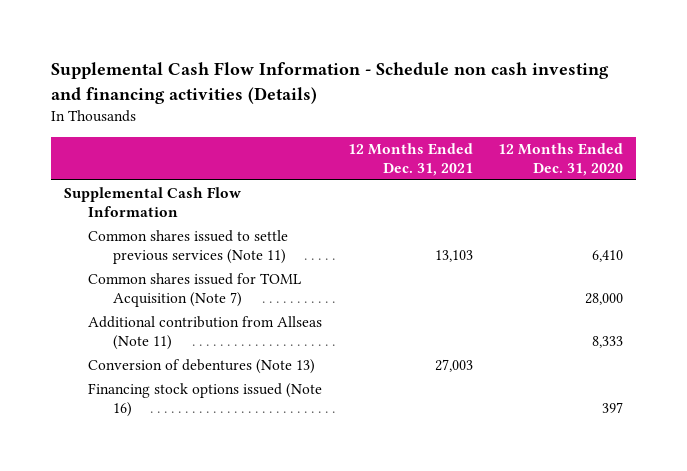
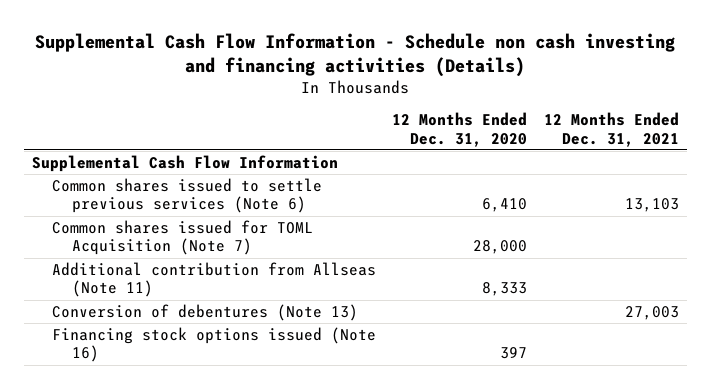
[88,230,289,265] Common shares issued to settle previous services (Note 11) -> [51,178,322,214] Common shares issued to settle previous services (Note 6)

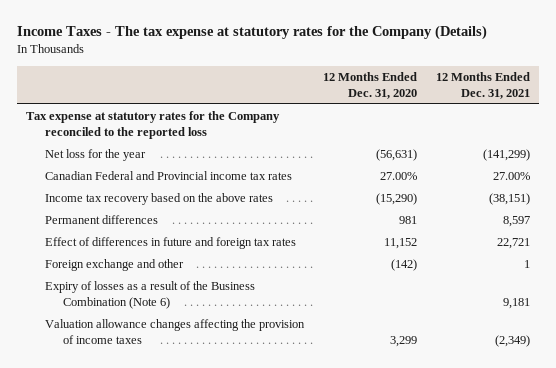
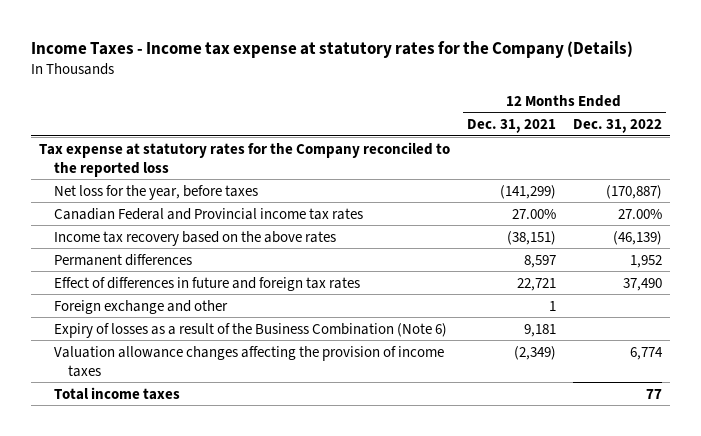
[16,25,487,41] Income Taxes - The tax expense at statutory rates for the Company (Details) -> [31,41,634,59] Income Taxes - Income tax expense at statutory rates for the Company (Details)
[322,72,417,99] 12 Months Ended Dec. 31, 2020 -> none
none -> [572,119,662,134] Dec. 31, 2022
[44,149,146,162] Net loss for the year -> [53,184,258,200] Net loss for the year, before taxes
none -> [53,386,180,400] Total income taxes

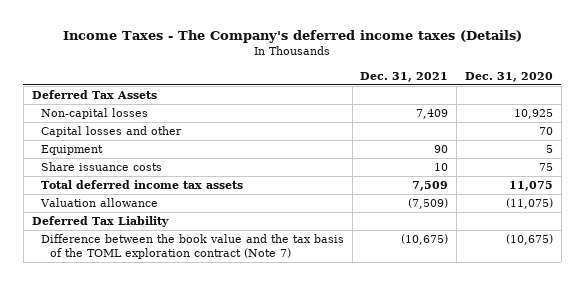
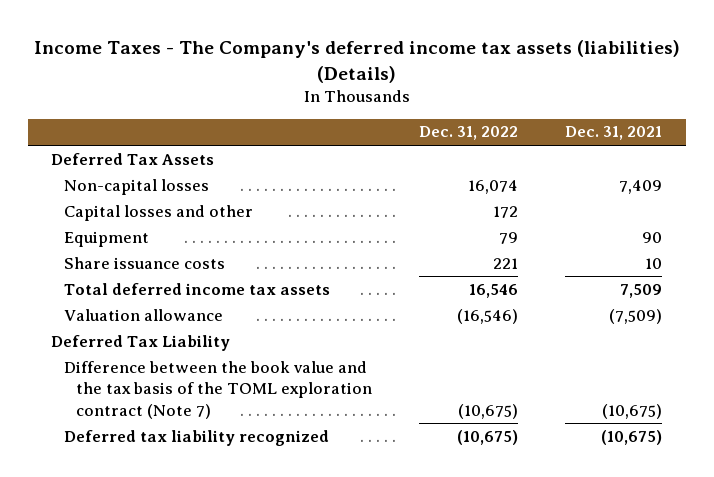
[63,30,523,44] Income Taxes - The Company's deferred income taxes (Details) -> [33,39,680,83] Income Taxes - The Company's deferred income tax assets (liabilities) (Details)
[465,71,554,82] Dec. 31, 2020 -> none
none -> [419,126,519,141] Dec. 31, 2022
none -> [63,429,329,446] Deferred tax liability recognized

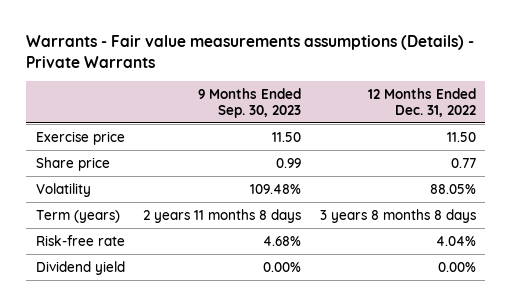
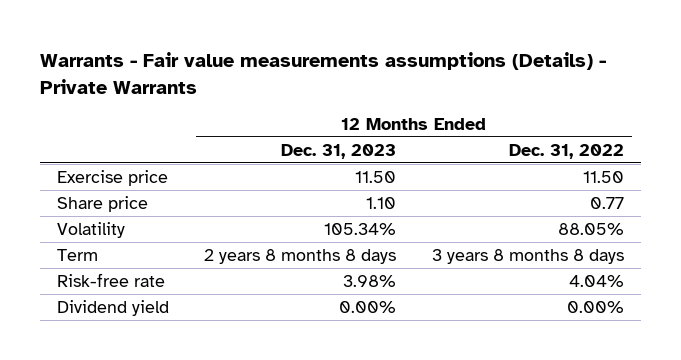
[198,87,302,118] 9 Months Ended Sep. 30, 2023 -> none
none -> [281,143,397,159] Dec. 31, 2023
[35,209,120,223] Term (years) -> [57,248,99,261] Term

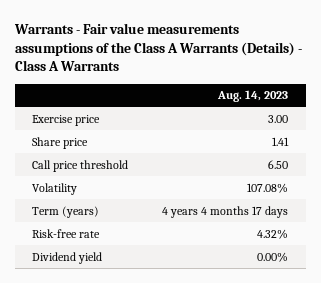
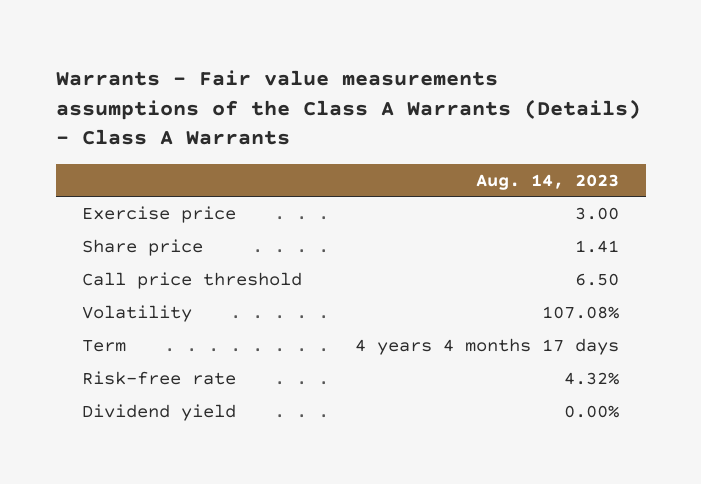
[32,205,100,218] Term (years) -> [82,340,127,353] Term

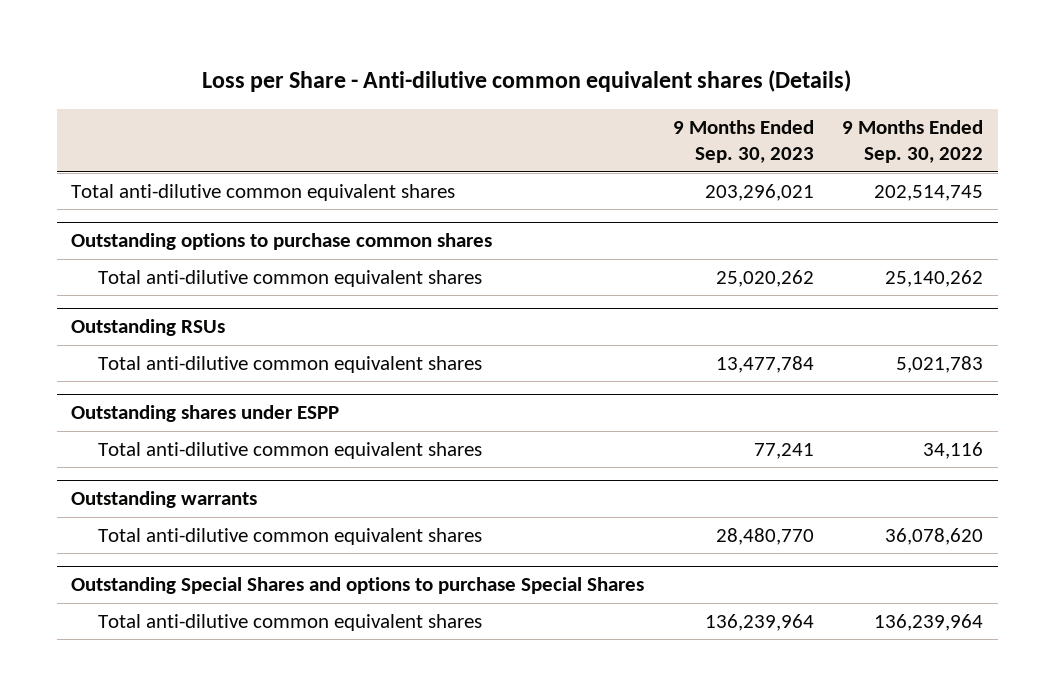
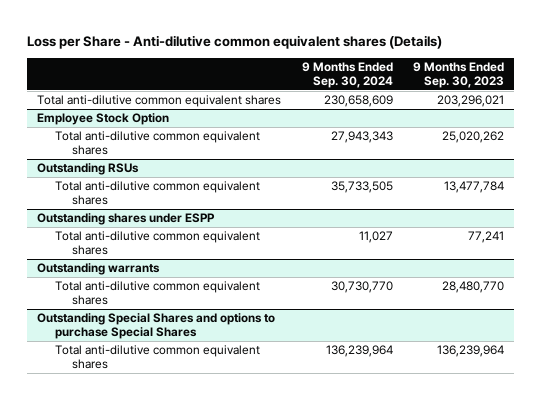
[842,119,984,163] 9 Months Ended Sep. 30, 2022 -> none
none -> [301,61,393,88] 9 Months Ended Sep. 30, 2024
[70,232,492,250] Outstanding options to purchase common shares -> [37,113,170,126] Employee Stock Option

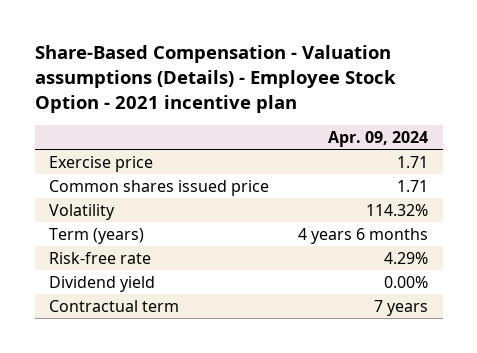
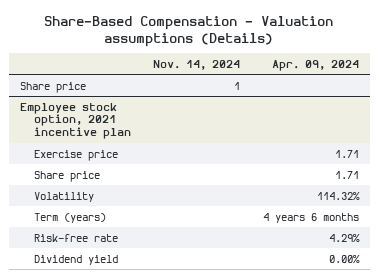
[34,45,396,114] Share-Based Compensation - Valuation assumptions (Details) - Employee Stock Option - 2021 incentive plan -> [44,15,334,47] Share-Based Compensation - Valuation assumptions (Details)
none -> [153,59,241,70] Nov. 14, 2024
none -> [20,81,87,93] Share price
none -> [20,102,132,140] Employee stock option, 2021 incentive plan
[49,179,270,196] Common shares issued price -> [34,170,101,182] Share price
[49,299,180,312] Contractual term -> none

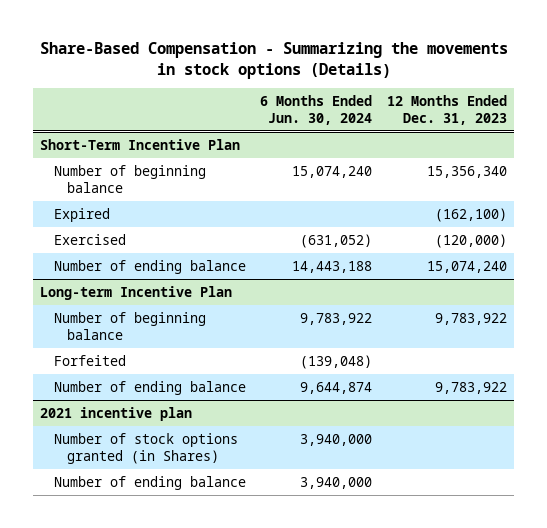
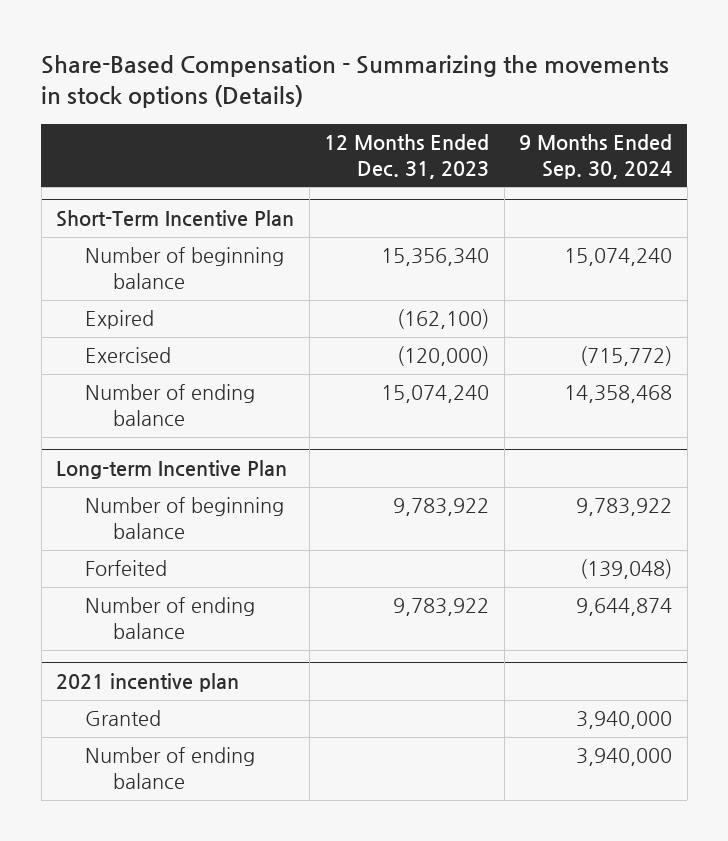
[260,94,373,126] 6 Months Ended Jun. 30, 2024 -> none
none -> [519,134,673,179] 9 Months Ended Sep. 30, 2024
[53,432,238,464] Number of stock options granted (in Shares) -> [84,710,161,727] Granted

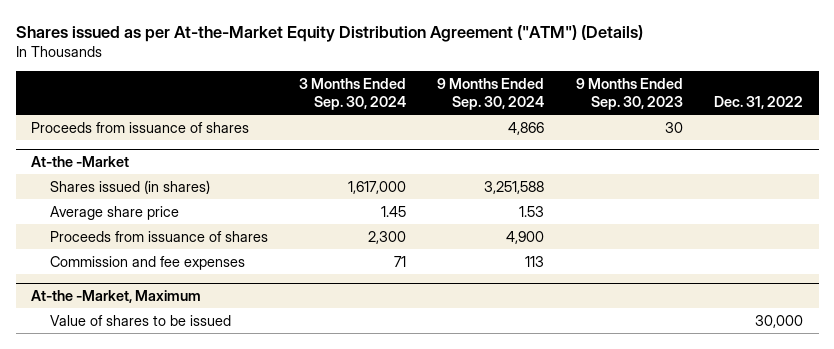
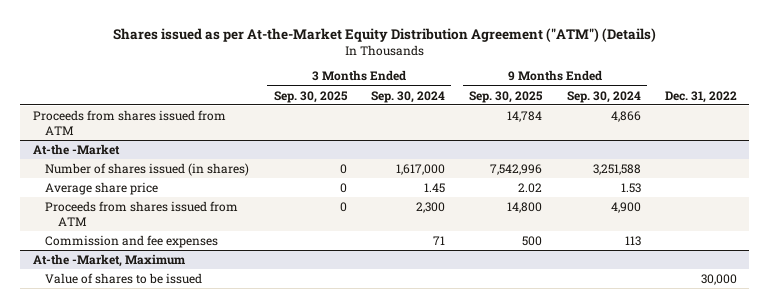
[575,77,683,111] 9 Months Ended Sep. 30, 2023 -> none
none -> [273,90,348,103] Sep. 30, 2025
none -> [469,90,544,103] Sep. 30, 2025
[31,121,250,133] Proceeds from issuance of shares -> [32,109,226,135] Proceeds from shares issued from ATM
[49,179,210,194] Shares issued (in shares) -> [45,162,250,176] Number of shares issued (in shares)
[49,230,268,242] Proceeds from issuance of shares -> [45,200,239,226] Proceeds from shares issued from ATM

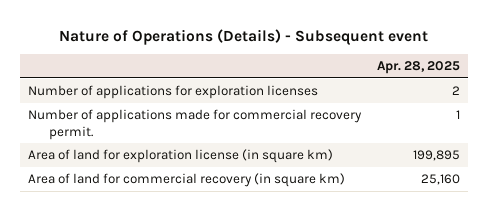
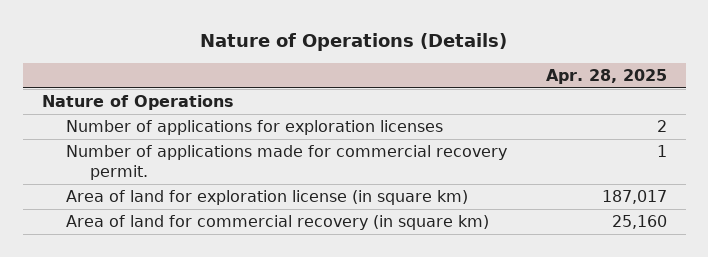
[58,28,428,45] Nature of Operations (Details) - Subsequent event -> [200,32,508,51] Nature of Operations (Details)
none -> [41,95,234,111] Nature of Operations
[413,150,461,162] 199,895 -> [601,190,667,205] 187,017

